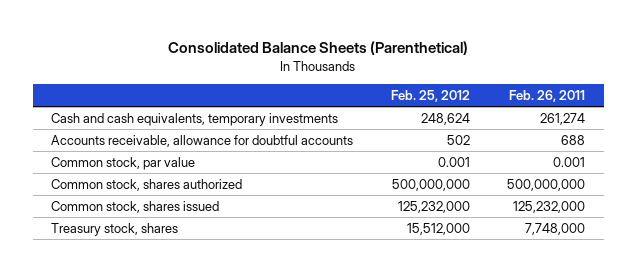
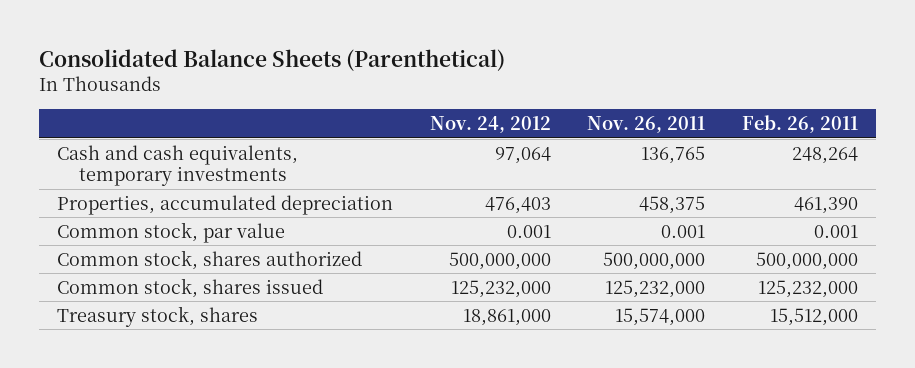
[390,89,470,102] Feb. 25, 2012 -> none
none -> [429,116,551,134] Nov. 24, 2012
none -> [587,116,706,134] Nov. 26, 2011
[51,134,354,147] Accounts receivable, allowance for doubtful accounts -> none
[540,112,586,125] 261,274 -> [791,146,858,164] 248,264
none -> [57,194,394,215] Properties, accumulated depreciation
[525,222,586,235] 7,748,000 -> [769,307,858,326] 15,512,000

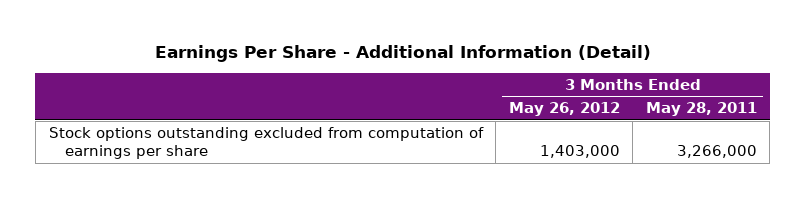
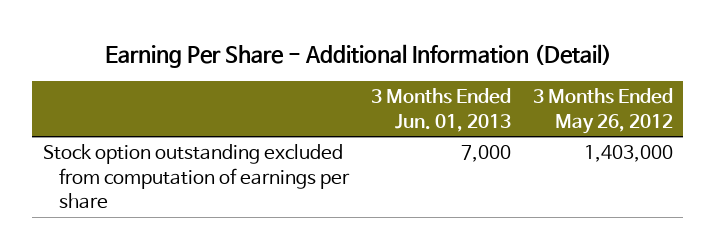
[154,45,651,63] Earnings Per Share - Additional Information (Detail) -> [104,43,612,68] Earning Per Share - Additional Information (Detail)
[645,102,757,117] May 28, 2011 -> none
none -> [370,88,511,132] 3 Months Ended Jun. 01, 2013
[48,127,484,160] Stock options outstanding excluded from computation of earnings per share -> [43,144,351,210] Stock option outstanding excluded from computation of earnings per share

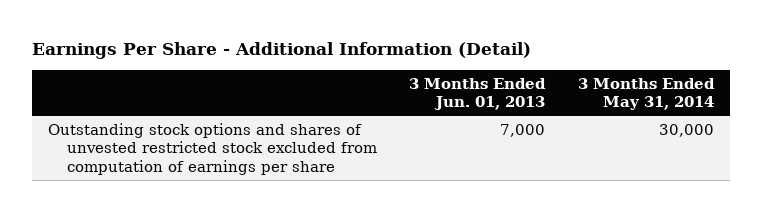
[104,43,612,68] Earning Per Share - Additional Information (Detail) -> [31,41,531,59] Earnings Per Share - Additional Information (Detail)
[532,88,673,134] 3 Months Ended May 26, 2012 -> none
none -> [578,77,716,111] 3 Months Ended May 31, 2014
[43,144,351,210] Stock option outstanding excluded from computation of earnings per share -> [48,123,377,175] Outstanding stock options and shares of unvested restricted stock excluded from computation of earnings per share

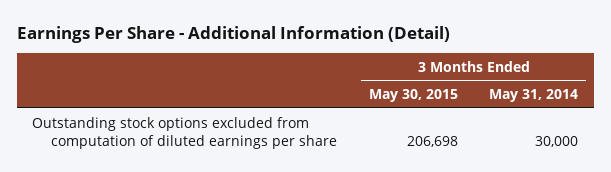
[409,77,547,111] 3 Months Ended Jun. 01, 2013 -> none
none -> [368,89,458,103] May 30, 2015
[48,123,377,175] Outstanding stock options and shares of unvested restricted stock excluded from computation of earnings per share -> [32,116,338,149] Outstanding stock options excluded from computation of diluted earnings per share

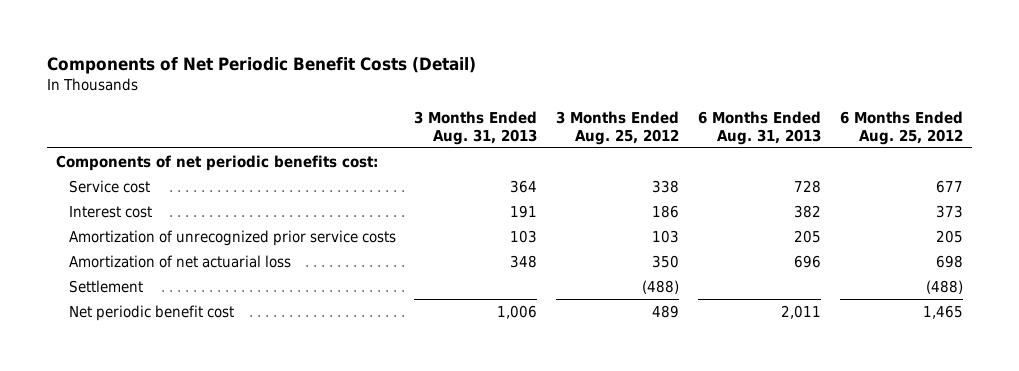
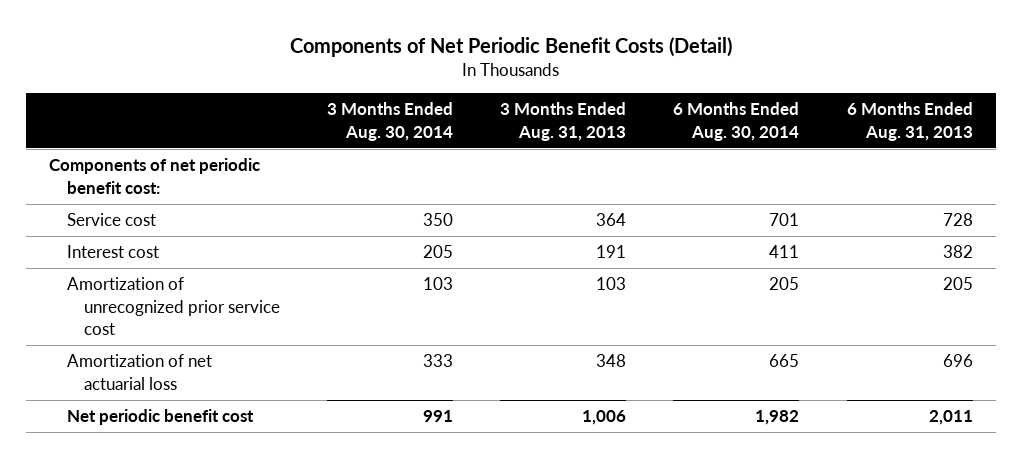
[556,110,680,145] 3 Months Ended Aug. 25, 2012 -> none
[839,110,963,145] 6 Months Ended Aug. 25, 2012 -> none
none -> [327,102,454,141] 3 Months Ended Aug. 30, 2014
none -> [673,102,800,141] 6 Months Ended Aug. 30, 2014
[56,154,379,171] Components of net periodic benefits cost: -> [49,158,261,194] Components of net periodic benefit cost:
[68,229,396,246] Amortization of unrecognized prior service costs -> [66,277,280,336] Amortization of unrecognized prior service cost
[68,279,143,293] Settlement -> none

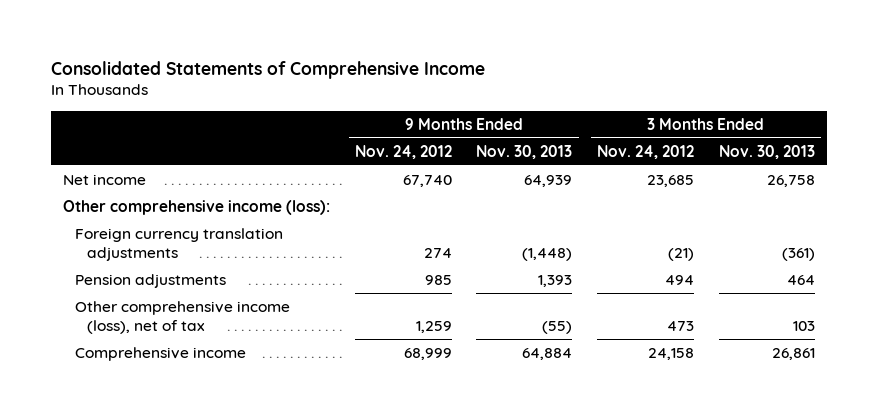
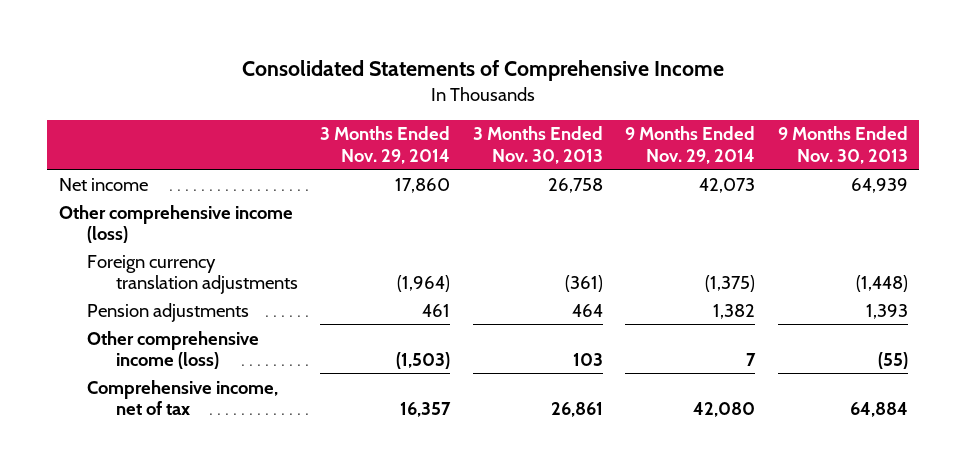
[354,144,452,159] Nov. 24, 2012 -> none
[597,144,695,159] Nov. 24, 2012 -> none
none -> [320,126,451,164] 3 Months Ended Nov. 29, 2014
none -> [625,126,756,164] 9 Months Ended Nov. 29, 2014
[63,199,331,215] Other comprehensive income (loss): -> [58,204,293,243] Other comprehensive income (loss)
[75,300,291,334] Other comprehensive income (loss), net of tax -> [87,330,260,369] Other comprehensive income (loss)
[75,346,247,361] Comprehensive income -> [87,379,279,415] Comprehensive income, net of tax

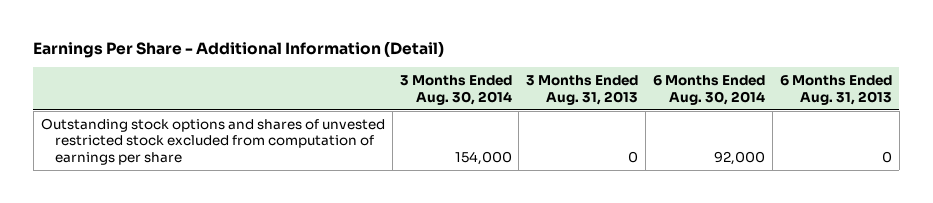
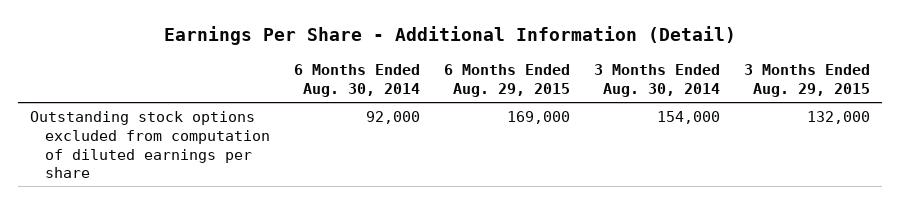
[526,75,639,105] 3 Months Ended Aug. 31, 2013 -> none
[779,75,892,105] 6 Months Ended Aug. 31, 2013 -> none
none -> [443,64,570,98] 6 Months Ended Aug. 29, 2015
none -> [743,64,870,98] 3 Months Ended Aug. 29, 2015
[40,117,385,165] Outstanding stock options and shares of unvested restricted stock excluded from computation of earnings per share -> [29,111,270,179] Outstanding stock options excluded from computation of diluted earnings per share

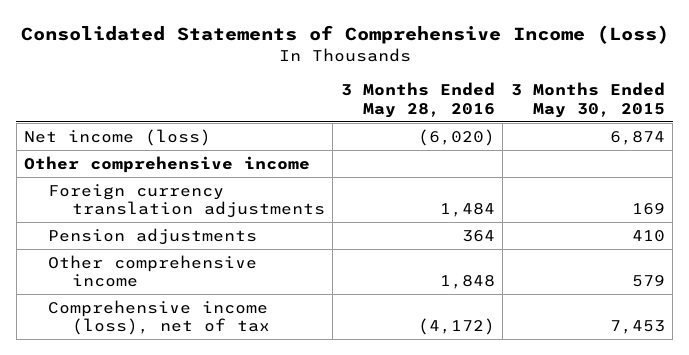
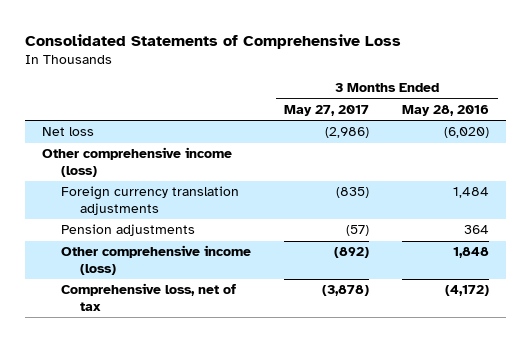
[20,25,669,45] Consolidated Statements of Comprehensive Income (Loss) -> [24,33,401,49] Consolidated Statements of Comprehensive Loss
[510,82,665,118] 3 Months Ended May 30, 2015 -> none
none -> [284,105,370,117] May 27, 2017
[24,128,212,146] Net income (loss) -> [41,127,94,137] Net loss
[24,155,311,173] Other comprehensive income -> [41,147,232,177] Other comprehensive income (loss)
[48,254,258,288] Other comprehensive income -> [60,245,251,275] Other comprehensive income (loss)
[48,299,270,336] Comprehensive income (loss), net of tax -> [60,283,236,311] Comprehensive loss, net of tax

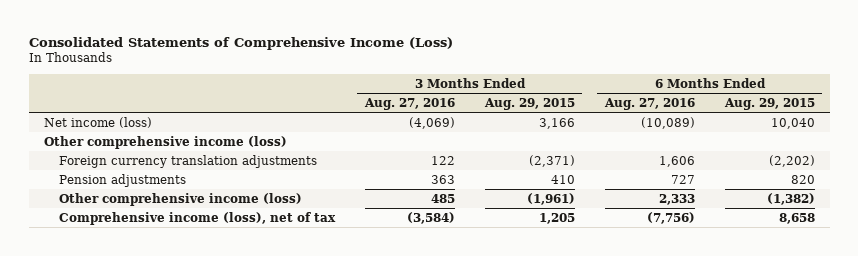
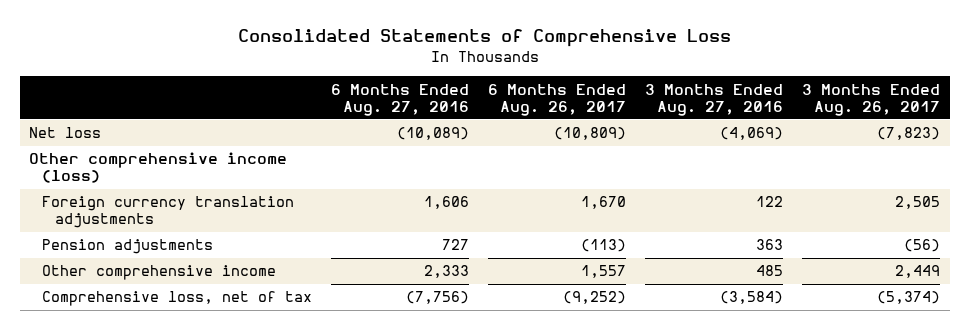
[28,36,453,50] Consolidated Statements of Comprehensive Income (Loss) -> [237,29,731,48] Consolidated Statements of Comprehensive Loss
[483,97,575,110] Aug. 29, 2015 -> none
[723,97,815,110] Aug. 29, 2015 -> none
none -> [488,83,627,116] 6 Months Ended Aug. 26, 2017
none -> [802,83,941,116] 3 Months Ended Aug. 26, 2017
[43,116,152,128] Net income (loss) -> [29,127,102,139] Net loss
[58,192,302,206] Other comprehensive income (loss) -> [41,265,276,281] Other comprehensive income
[58,211,336,225] Comprehensive income (loss), net of tax -> [41,291,312,307] Comprehensive loss, net of tax

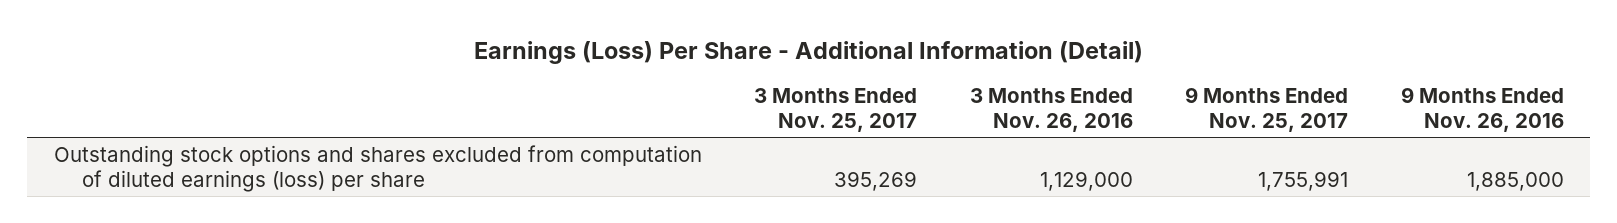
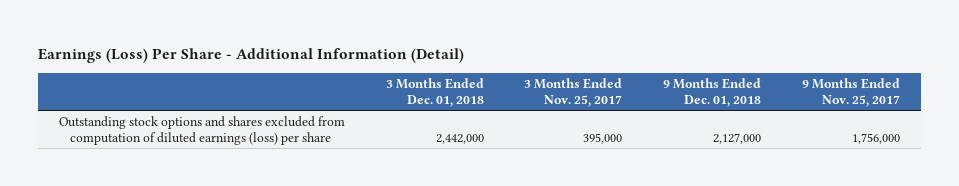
[969,87,1133,133] 3 Months Ended Nov. 26, 2016 -> none
[1400,86,1564,133] 9 Months Ended Nov. 26, 2016 -> none
none -> [385,78,484,108] 3 Months Ended Dec. 01, 2018
none -> [663,78,762,108] 9 Months Ended Dec. 01, 2018
[834,171,918,192] 395,269 -> [583,133,623,145] 395,000
[1258,171,1349,192] 1,755,991 -> [852,133,901,145] 1,756,000

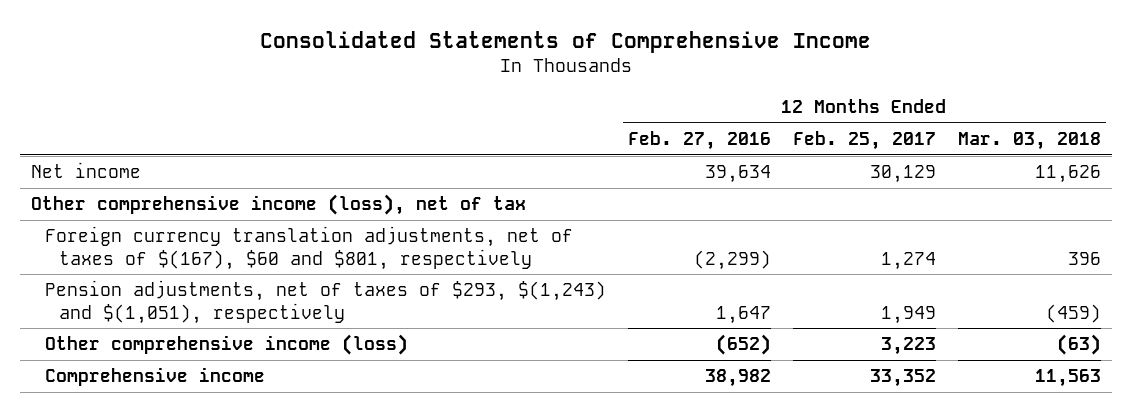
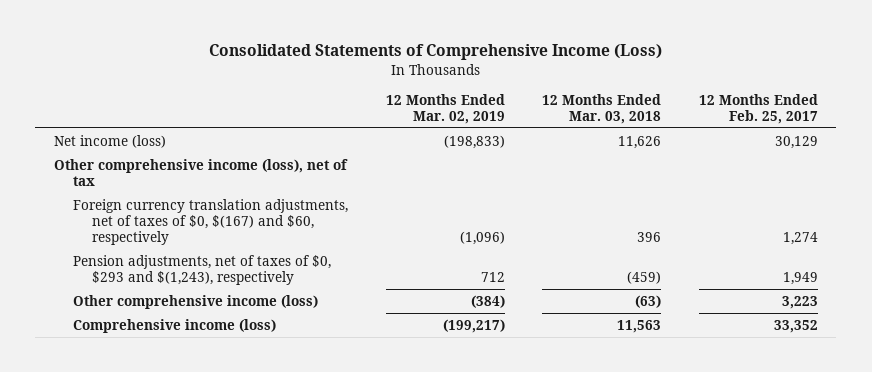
[260,31,872,54] Consolidated Statements of Comprehensive Income -> [208,44,662,61] Consolidated Statements of Comprehensive Income (Loss)
[628,130,772,150] Feb. 27, 2016 -> none
none -> [385,93,505,124] 12 Months Ended Mar. 02, 2019
[31,162,142,179] Net income -> [54,134,167,148] Net income (loss)
[45,226,574,270] Foreign currency translation adjustments, net of taxes of $(167), $60 and $801, respectively -> [73,198,349,245] Foreign currency translation adjustments, net of taxes of $0, $(167) and $60, respectively
[45,280,607,324] Pension adjustments, net of taxes of $293, $(1,243) and $(1,051), respectively -> [73,254,332,285] Pension adjustments, net of taxes of $0, $293 and $(1,243), respectively
[45,367,266,387] Comprehensive income -> [73,318,277,333] Comprehensive income (loss)

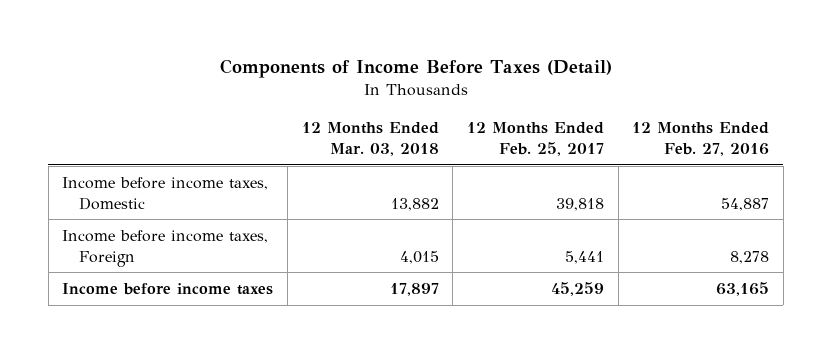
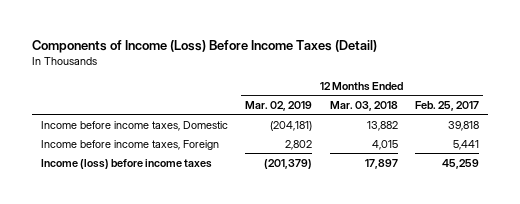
[219,59,612,79] Components of Income Before Taxes (Detail) -> [32,39,378,53] Components of Income (Loss) Before Income Taxes (Detail)
[632,122,770,156] 12 Months Ended Feb. 27, 2016 -> none
none -> [245,100,313,111] Mar. 02, 2019
[62,282,274,295] Income before income taxes -> [40,158,212,169] Income (loss) before income taxes

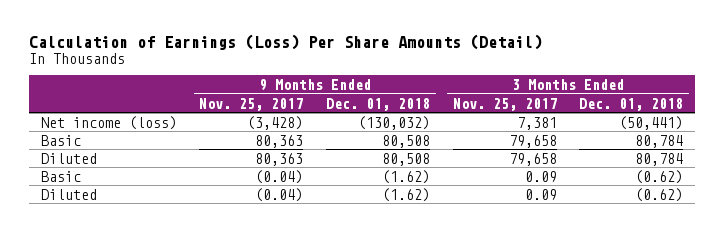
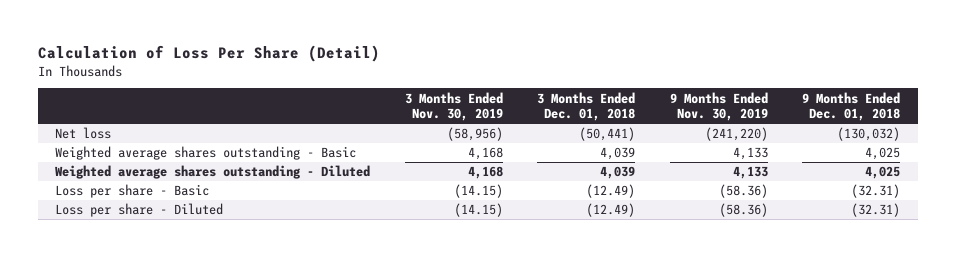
[29,33,543,50] Calculation of Earnings (Loss) Per Share Amounts (Detail) -> [37,45,380,63] Calculation of Loss Per Share (Detail)
[199,97,304,111] Nov. 25, 2017 -> none
[452,97,557,111] Nov. 25, 2017 -> none
none -> [404,91,503,122] 3 Months Ended Nov. 30, 2019
none -> [669,91,768,122] 9 Months Ended Nov. 30, 2019
[40,115,177,130] Net income (loss) -> [55,127,112,140] Net loss
[40,134,81,146] Basic -> [55,146,357,161] Weighted average shares outstanding - Basic
[382,134,431,148] 80,508 -> [865,147,901,161] 4,025
[635,134,684,148] 80,784 -> [600,147,636,161] 4,039
[40,152,97,164] Diluted -> [55,165,371,180] Weighted average shares outstanding - Diluted
[382,152,431,166] 80,508 -> [865,166,901,180] 4,025
[635,152,684,166] 80,784 -> [600,166,636,180] 4,039
[40,170,81,182] Basic -> [55,184,210,199] Loss per share - Basic
[382,169,431,184] (1.62) -> [851,184,901,199] (32.31)
[635,169,684,184] (0.62) -> [586,184,636,199] (12.49)
[40,188,97,200] Diluted -> [55,203,224,218] Loss per share - Diluted
[382,187,431,202] (1.62) -> [851,203,901,218] (32.31)
[635,187,684,202] (0.62) -> [586,203,636,218] (12.49)

